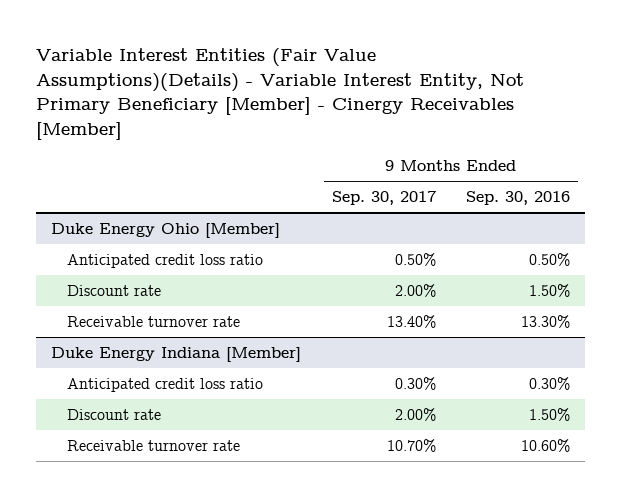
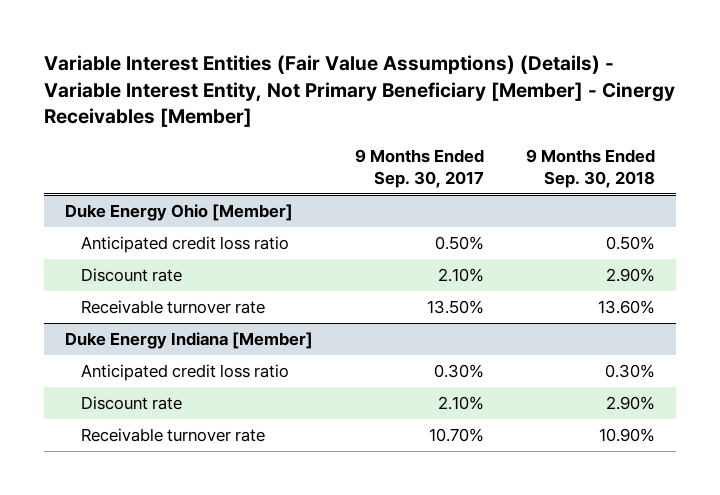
[36,47,525,140] Variable Interest Entities (Fair Value Assumptions)(Details) - Variable Interest Entity, Not Primary Beneficiary [Member] - Cinergy Receivables [Member] -> [43,55,675,128] Variable Interest Entities (Fair Value Assumptions) (Details) - Variable Interest Entity, Not Primary Beneficiary [Member] - Cinergy Receivables [Member]
[466,191,571,206] Sep. 30, 2016 -> none
none -> [526,149,656,188] 9 Months Ended Sep. 30, 2018
[394,283,436,297] 2.00% -> [437,267,484,282] 2.10%
[386,314,436,328] 13.40% -> [426,299,484,314] 13.50%
[394,407,436,421] 2.00% -> [437,395,484,410] 2.10%

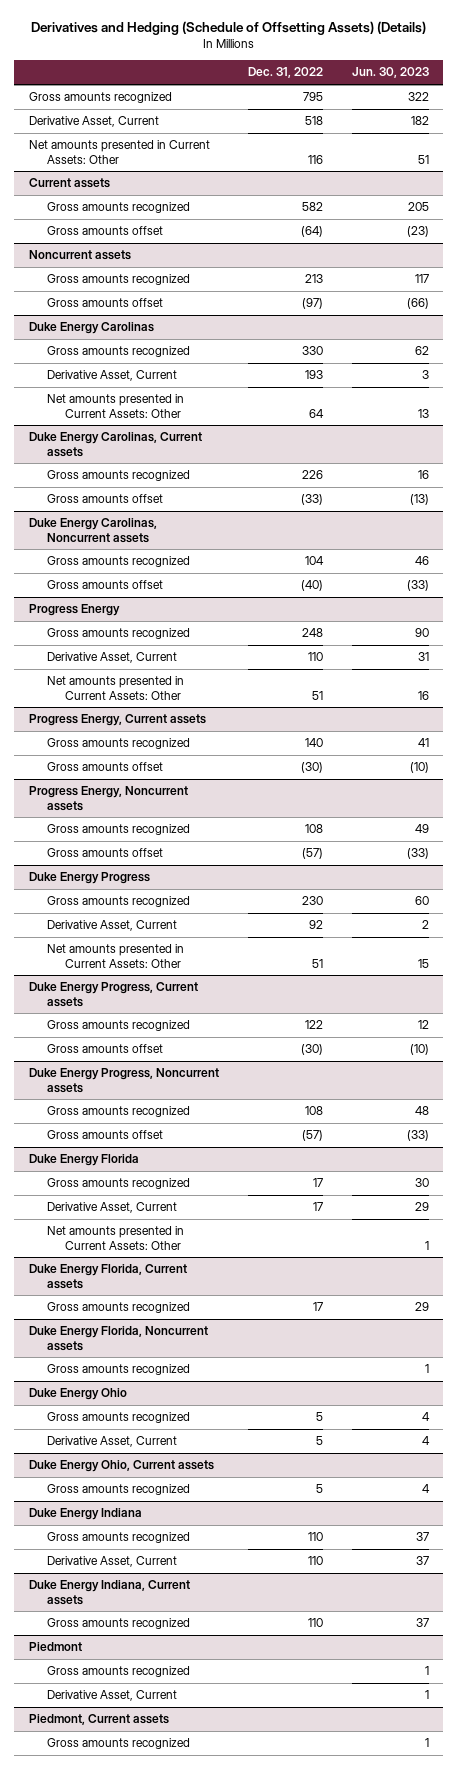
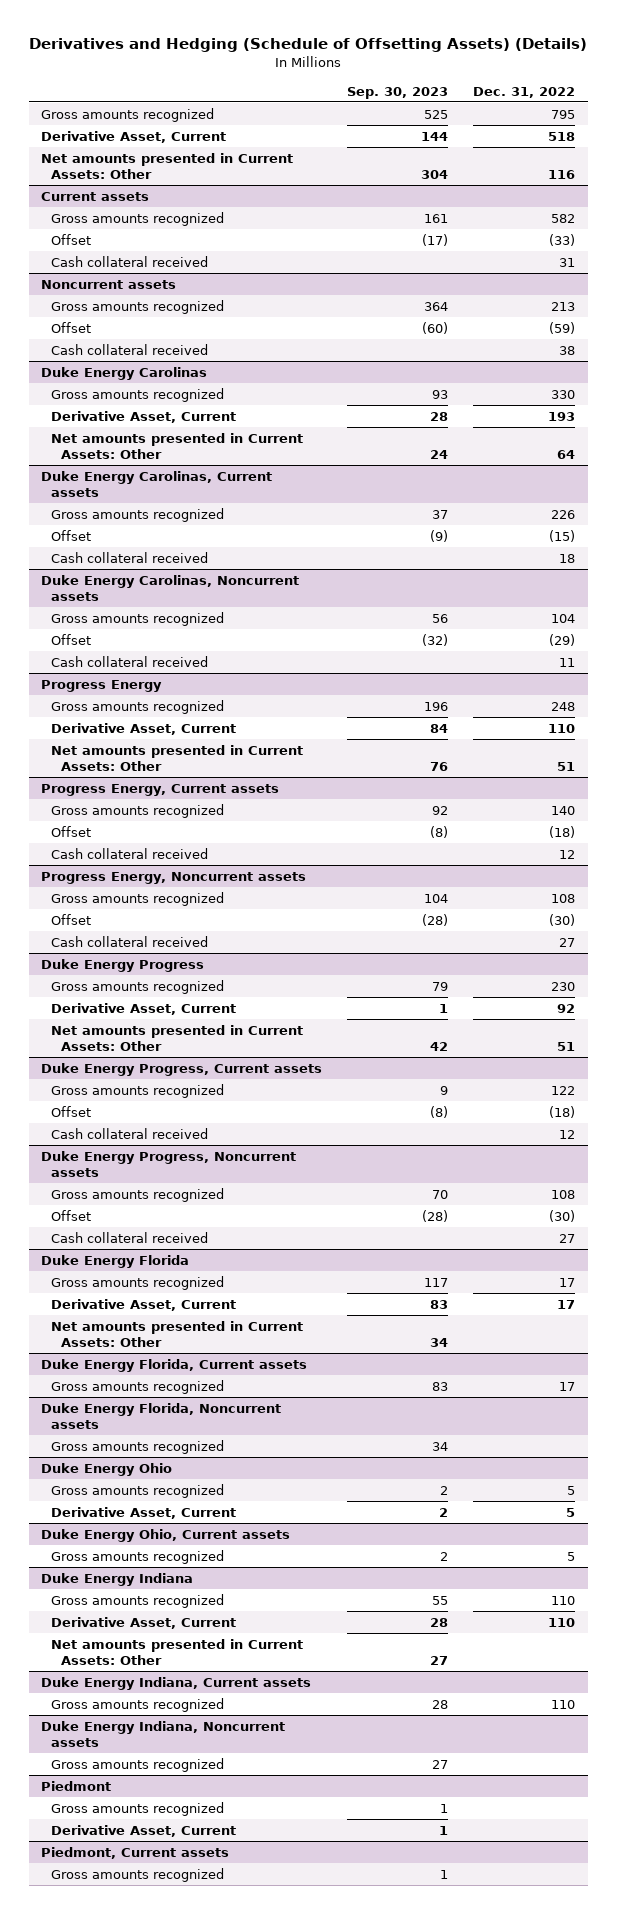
[351,67,429,79] Jun. 30, 2023 -> none
none -> [347,86,449,99] Sep. 30, 2023
[46,226,163,236] Gross amounts offset -> [51,233,92,245] Offset
[300,226,323,238] (64) -> [549,233,576,246] (33)
none -> [51,255,209,267] Cash collateral received
[46,298,163,308] Gross amounts offset -> [51,321,92,333] Offset
[301,298,323,310] (97) -> [549,321,576,334] (59)
none -> [51,343,209,355] Cash collateral received
[46,494,163,504] Gross amounts offset -> [51,529,92,541] Offset
[300,494,323,506] (33) -> [549,529,576,542] (15)
none -> [51,551,209,563] Cash collateral received
[46,580,163,590] Gross amounts offset -> [51,633,92,645] Offset
[300,580,323,592] (40) -> [549,633,576,646] (29)
none -> [51,655,209,667] Cash collateral received
[46,762,163,772] Gross amounts offset -> [51,825,92,837] Offset
[300,762,323,774] (30) -> [549,825,576,838] (18)
none -> [51,847,209,859] Cash collateral received
[46,848,163,858] Gross amounts offset -> [51,913,92,925] Offset
[301,848,323,860] (57) -> [549,913,576,926] (30)
none -> [51,935,209,947] Cash collateral received
[46,1044,163,1054] Gross amounts offset -> [51,1105,92,1117] Offset
[300,1044,323,1056] (30) -> [549,1105,576,1118] (18)
none -> [51,1127,209,1139] Cash collateral received
[46,1130,163,1140] Gross amounts offset -> [51,1209,92,1221] Offset
[301,1130,323,1142] (57) -> [549,1209,576,1222] (30)
none -> [51,1231,209,1243] Cash collateral received
none -> [51,1638,304,1666] Net amounts presented in Current Assets: Other
none -> [41,1720,286,1748] Duke Energy Indiana, Noncurrent assets
none -> [51,1757,225,1772] Gross amounts recognized

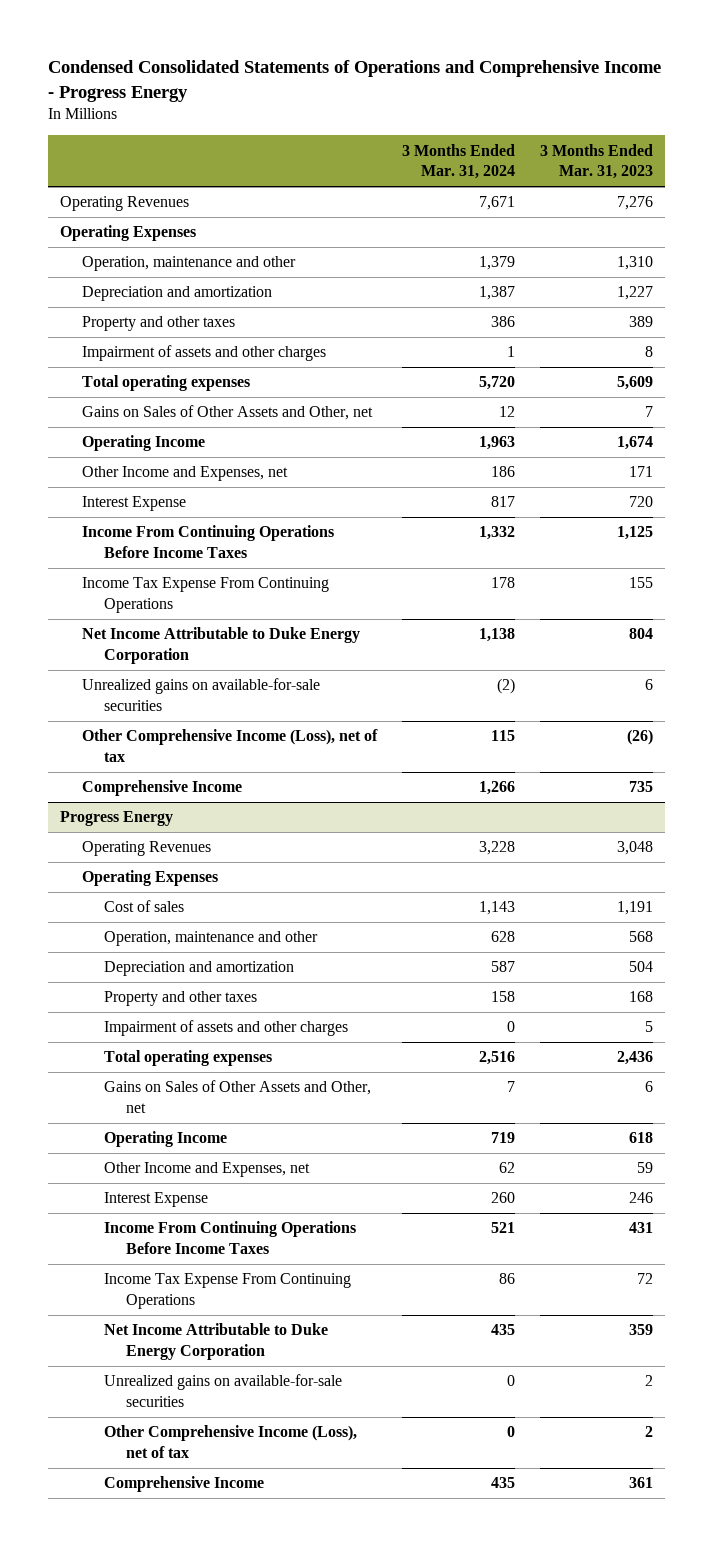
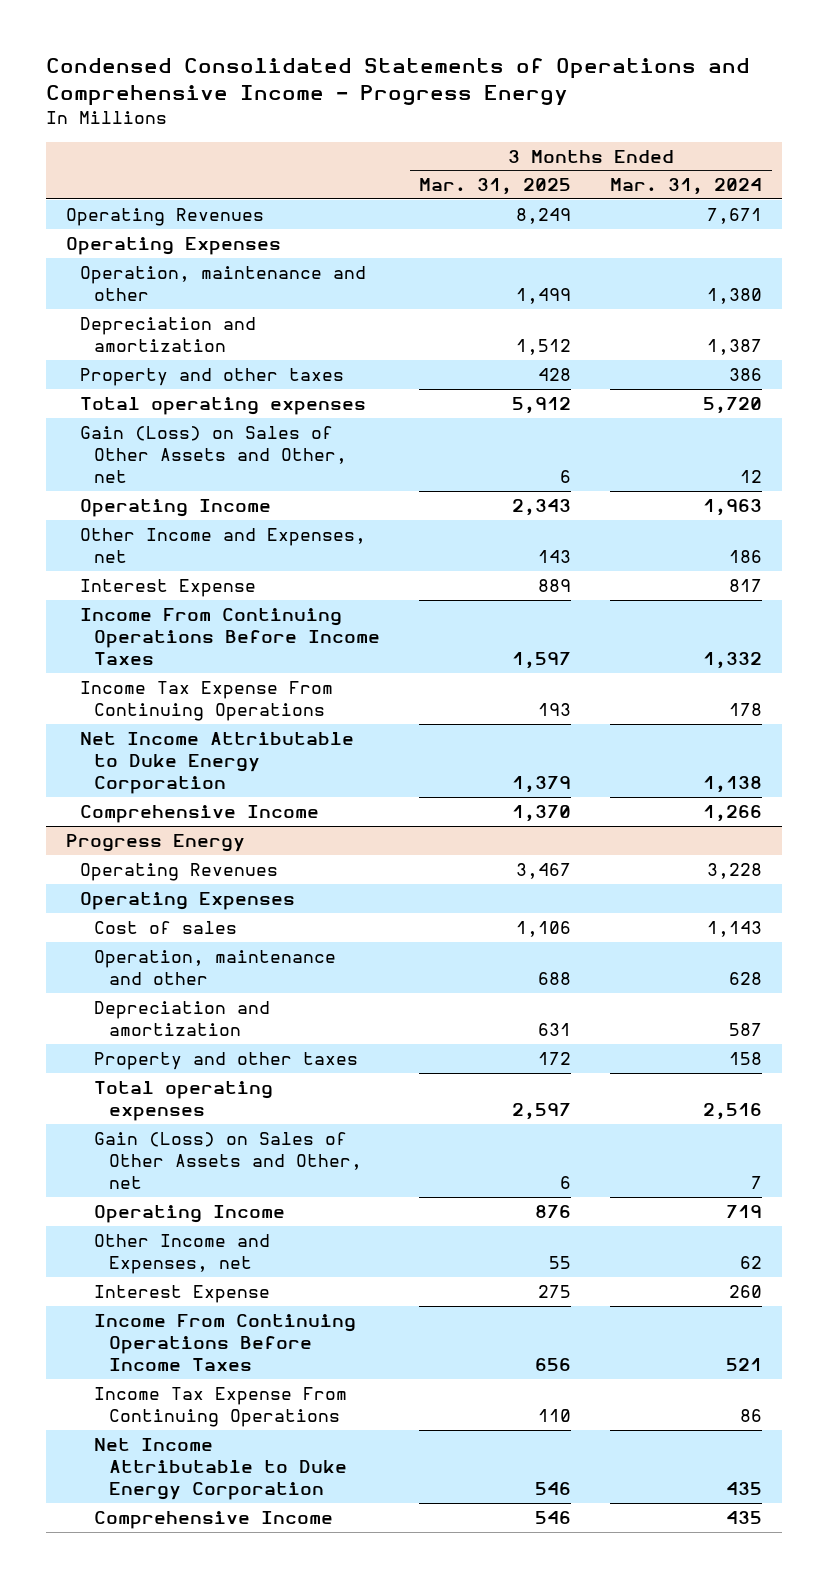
[539,143,653,180] 3 Months Ended Mar. 31, 2023 -> none
none -> [419,178,572,196] Mar. 31, 2025
[478,256,515,271] 1,379 -> [707,287,763,304] 1,380
[81,345,326,362] Impairment of assets and other charges -> none
[81,405,373,421] Gains on Sales of Other Assets and Other, net -> [79,425,348,484] Gain (Loss) on Sales of Other Assets and Other, net
[81,678,320,712] Unrealized gains on available-for-sale securities -> none
[81,729,378,763] Other Comprehensive Income (Loss), net of tax -> none
[103,1020,348,1037] Impairment of assets and other charges -> none
[103,1080,371,1114] Gains on Sales of Other Assets and Other, net -> [94,1131,362,1190] Gain (Loss) on Sales of Other Assets and Other, net
[103,1374,342,1408] Unrealized gains on available-for-sale securities -> none
[103,1425,357,1459] Other Comprehensive Income (Loss), net of tax -> none

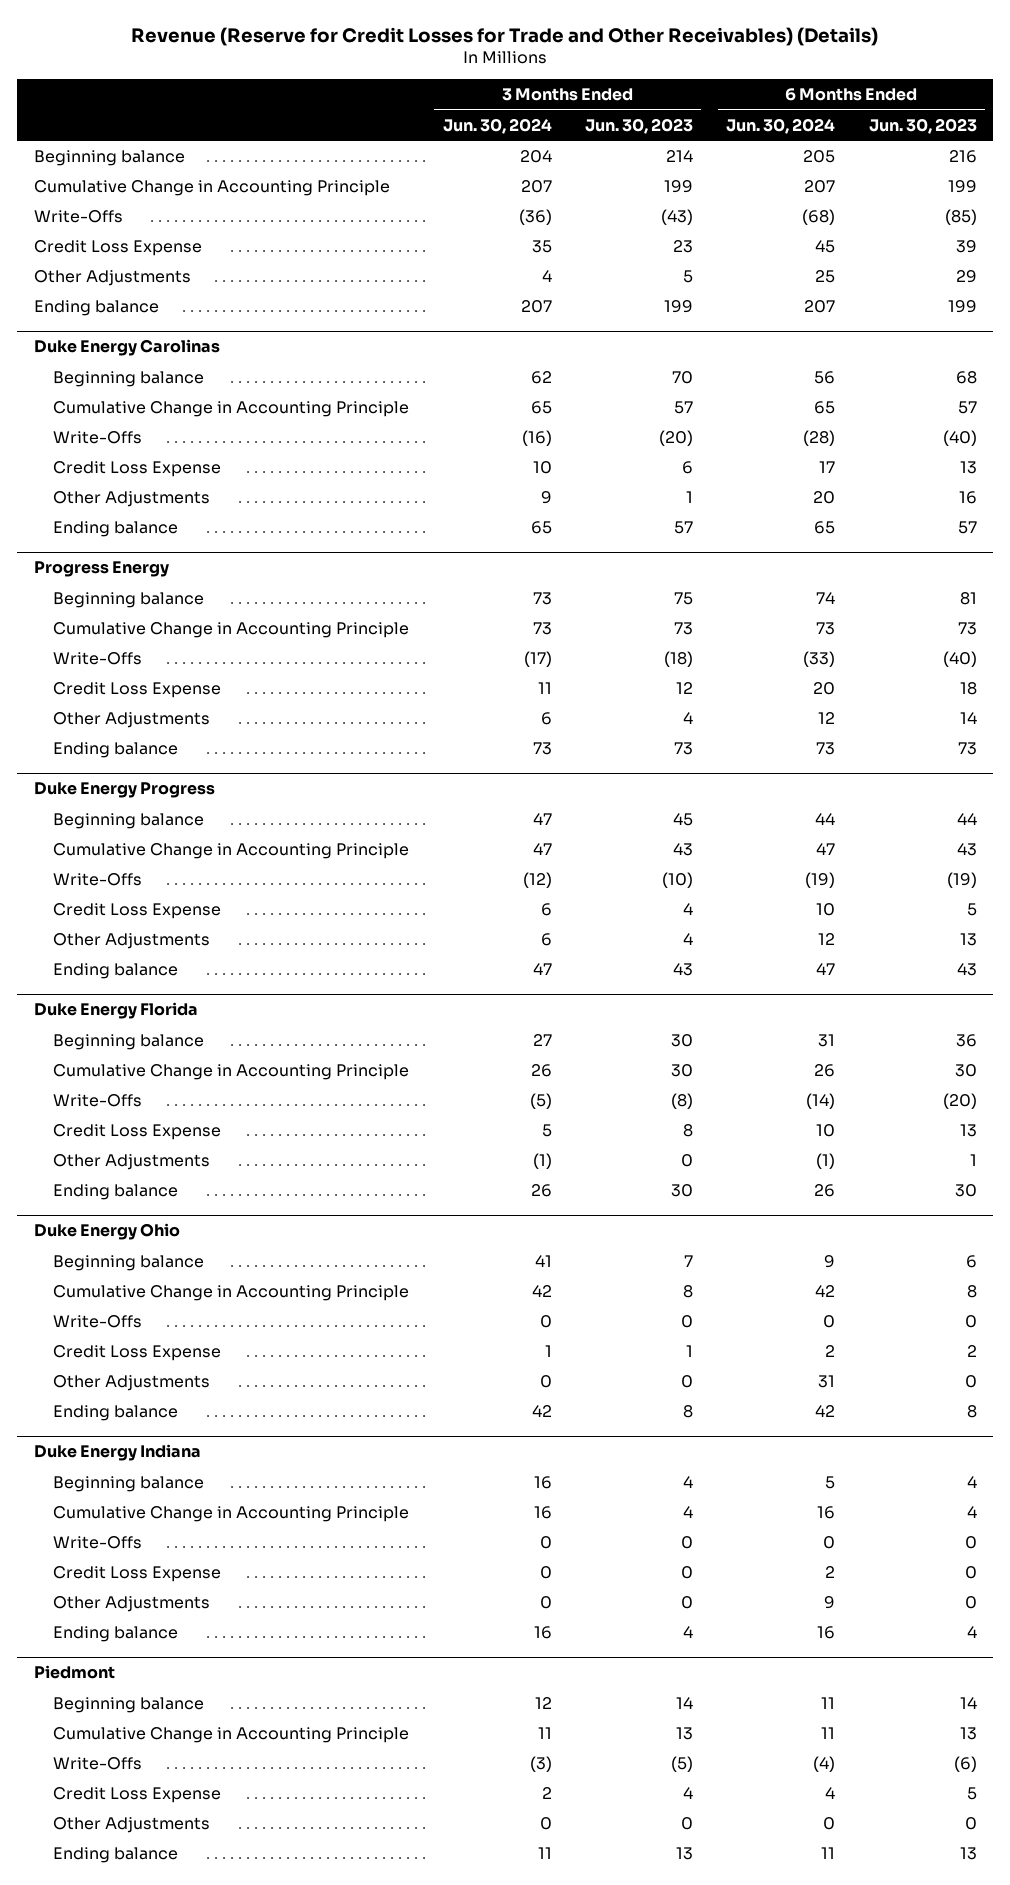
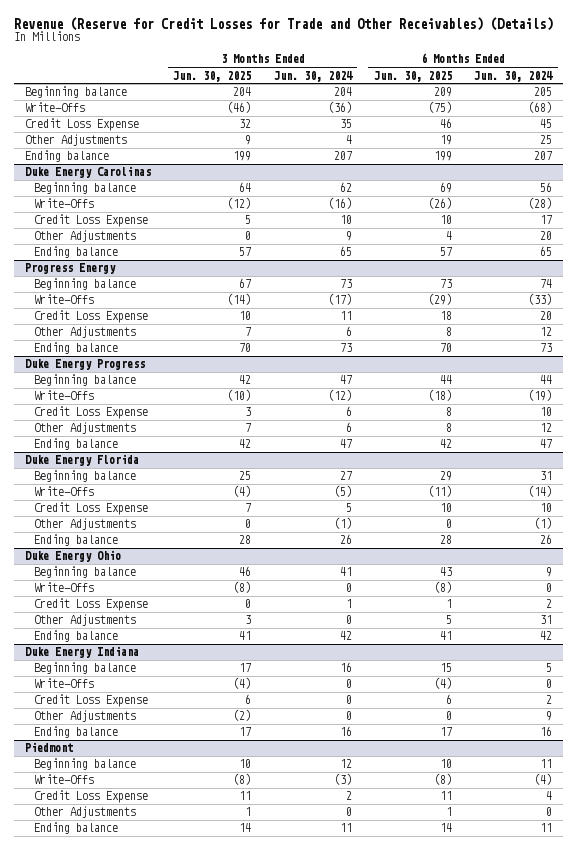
[585,117,694,134] Jun. 30, 2023 -> none
[868,117,977,134] Jun. 30, 2023 -> none
none -> [173,70,252,82] Jun. 30, 2025
none -> [373,70,452,82] Jun. 30, 2025
[33,179,390,196] Cumulative Change in Accounting Principle -> none
[53,400,410,417] Cumulative Change in Accounting Principle -> none
[53,621,410,638] Cumulative Change in Accounting Principle -> none
[53,842,410,859] Cumulative Change in Accounting Principle -> none
[53,1063,410,1080] Cumulative Change in Accounting Principle -> none
[53,1284,410,1301] Cumulative Change in Accounting Principle -> none
[53,1505,410,1522] Cumulative Change in Accounting Principle -> none
[53,1726,410,1743] Cumulative Change in Accounting Principle -> none

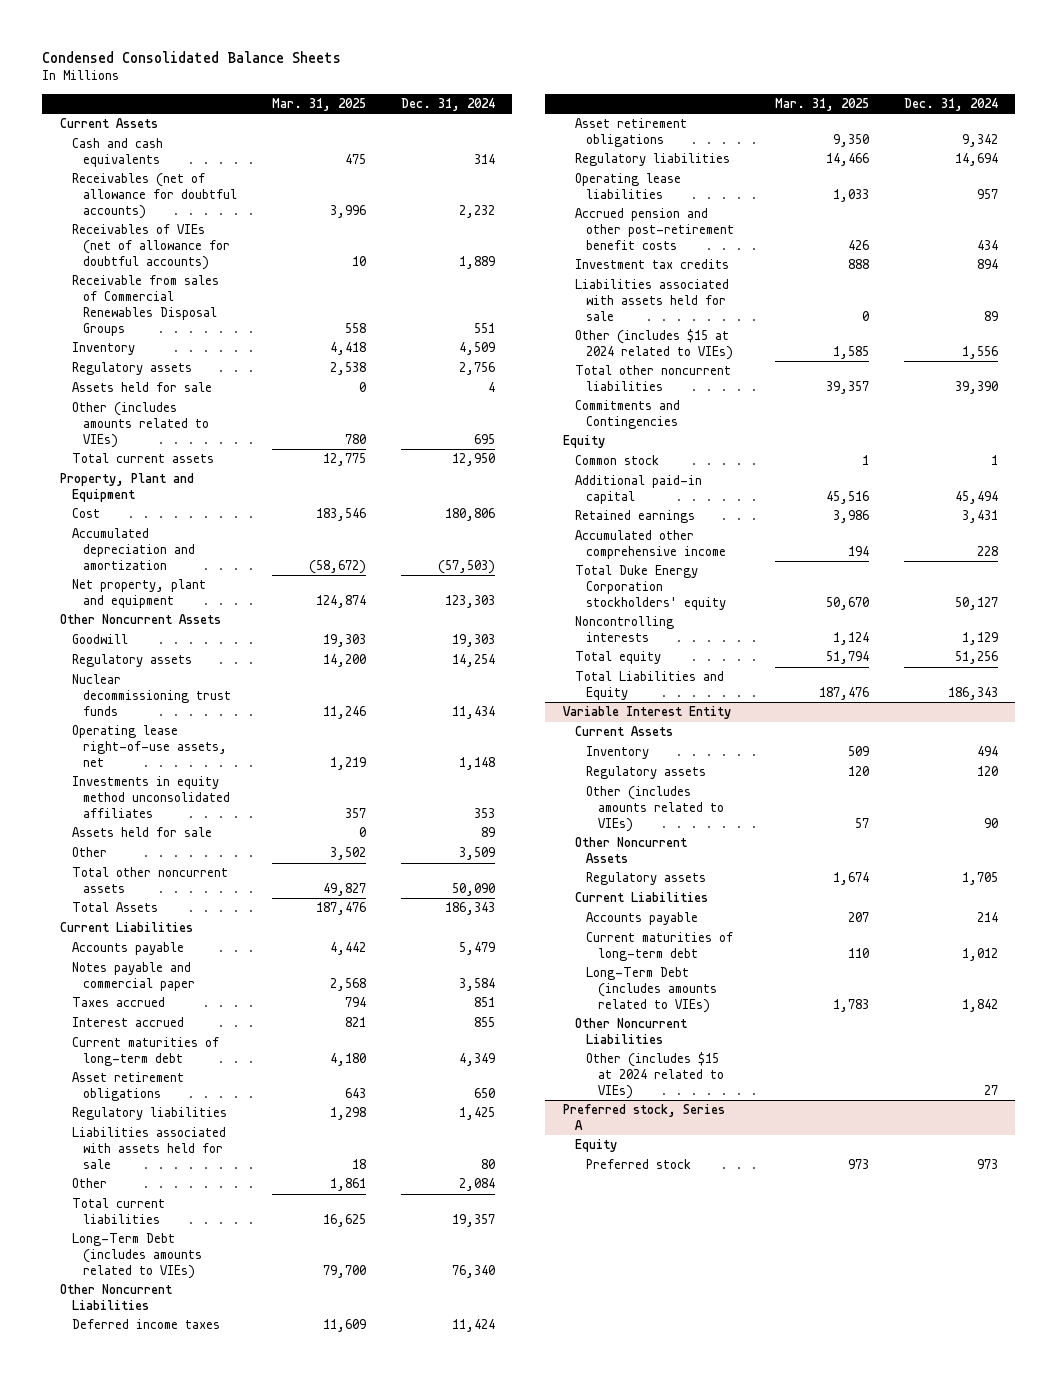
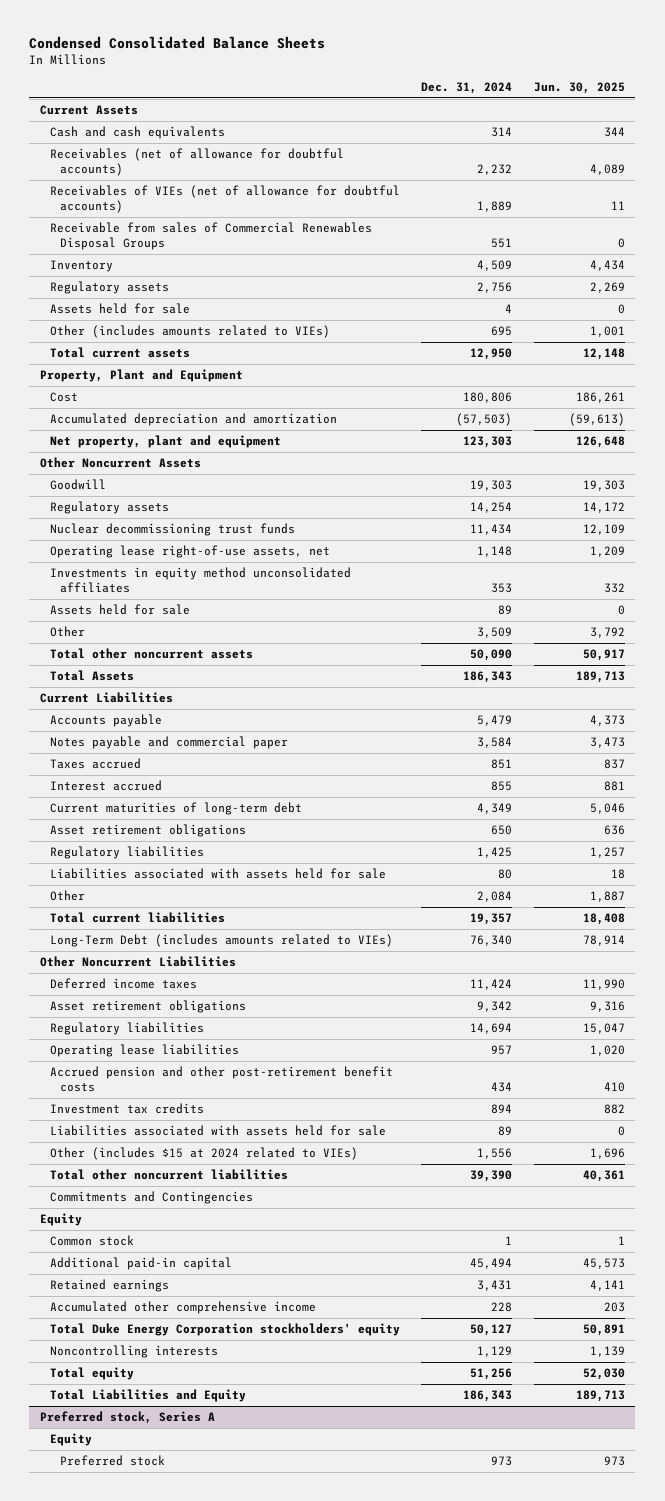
[272,97,367,111] Mar. 31, 2025 -> none
none -> [533,82,625,95] Jun. 30, 2025
[562,706,731,720] Variable Interest Entity -> none
[574,726,673,737] Current Assets -> none
[586,746,650,760] Inventory -> none
[586,766,707,780] Regulatory assets -> none
[586,786,725,832] Other (includes amounts related to VIEs) -> none
[574,837,687,864] Other Noncurrent Assets -> none
[586,872,707,886] Regulatory assets -> none
[574,892,708,903] Current Liabilities -> none
[586,912,699,926] Accounts payable -> none
[586,932,734,962] Current maturities of long-term debt -> none
[586,967,718,1013] Long-Term Debt (includes amounts related to VIEs) -> none
[574,1018,687,1045] Other Noncurrent Liabilities -> none
[586,1052,725,1099] Other (includes $15 at 2024 related to VIEs) -> none

